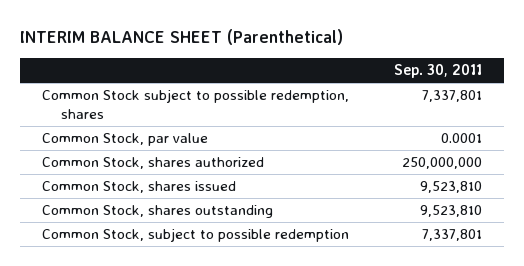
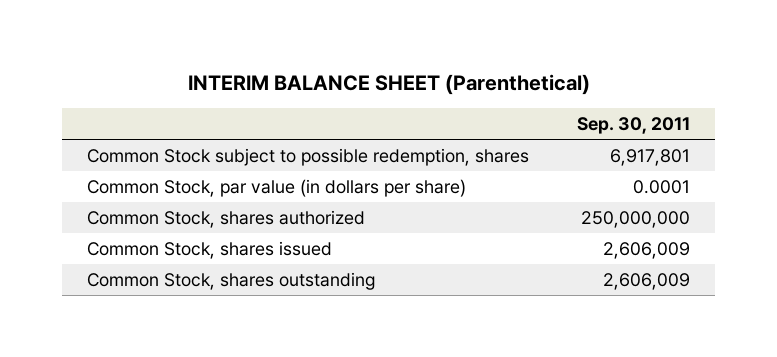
[422,89,483,102] 7,337,801 -> [610,148,691,166] 6,917,801
[42,132,209,146] Common Stock, par value -> [86,178,466,197] Common Stock, par value (in dollars per share)
[42,227,350,242] Common Stock, subject to possible redemption -> none
[420,180,483,193] 9,523,810 -> [603,241,691,259] 2,606,009
[420,204,483,217] 9,523,810 -> [603,272,691,290] 2,606,009

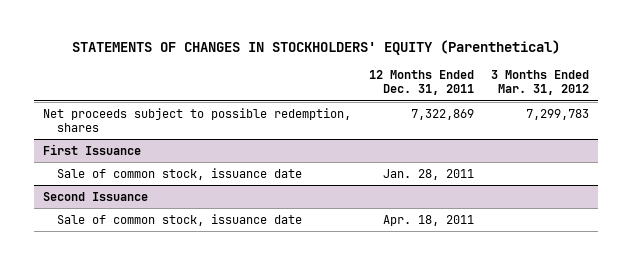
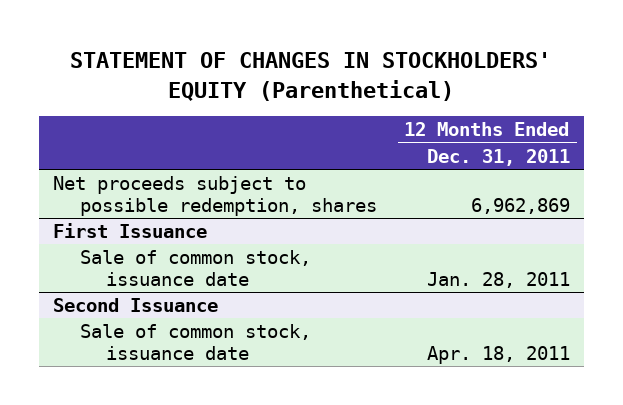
[72,39,561,55] STATEMENTS OF CHANGES IN STOCKHOLDERS' EQUITY (Parenthetical) -> [70,52,552,101] STATEMENT OF CHANGES IN STOCKHOLDERS' EQUITY (Parenthetical)
[491,69,590,96] 3 Months Ended Mar. 31, 2012 -> none
[410,108,474,120] 7,322,869 -> [470,197,570,214] 6,962,869

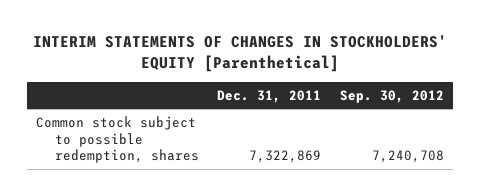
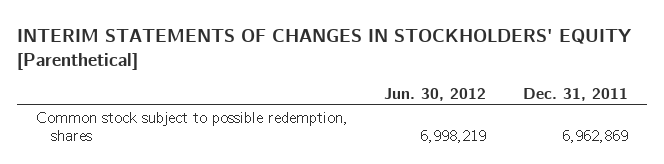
[340,89,445,103] Sep. 30, 2012 -> none
none -> [384,87,487,101] Jun. 30, 2012
[249,150,322,164] 7,322,869 -> [562,130,629,144] 6,962,869

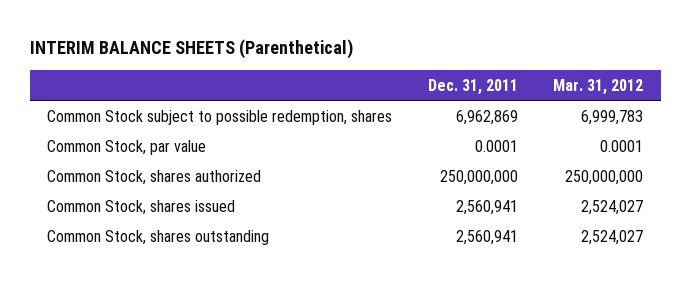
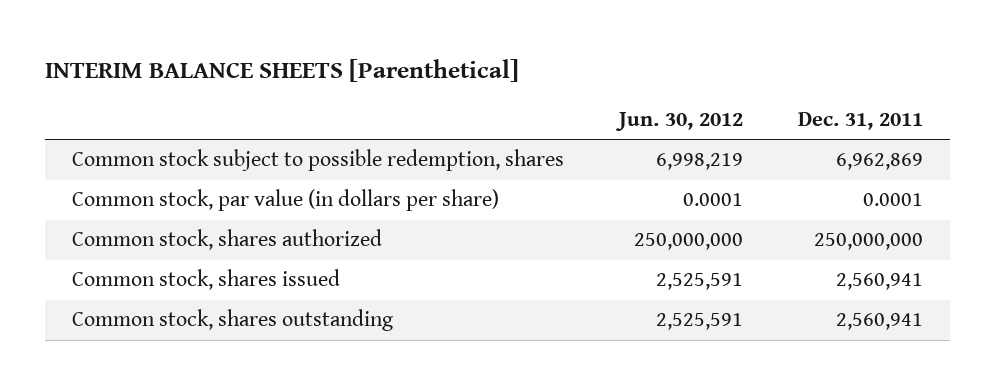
[29,39,353,60] INTERIM BALANCE SHEETS (Parenthetical) -> [45,59,520,83] INTERIM BALANCE SHEETS [Parenthetical]
[553,78,644,95] Mar. 31, 2012 -> none
none -> [615,111,744,131] Jun. 30, 2012
[47,109,393,125] Common Stock subject to possible redemption, shares -> [72,149,565,172] Common stock subject to possible redemption, shares
[47,139,207,155] Common Stock, par value -> [72,189,500,212] Common stock, par value (in dollars per share)
[47,169,262,185] Common Stock, shares authorized -> [72,229,383,251] Common stock, shares authorized
[47,199,236,215] Common Stock, shares issued -> [72,269,341,291] Common stock, shares issued
[47,229,270,245] Common Stock, shares outstanding -> [72,309,394,332] Common stock, shares outstanding

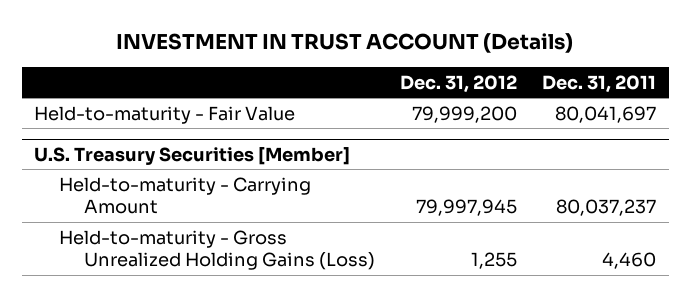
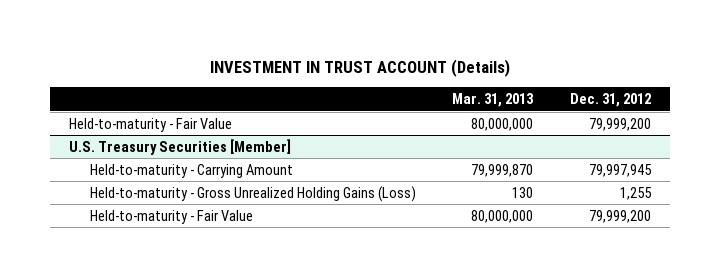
[542,74,657,93] Dec. 31, 2011 -> none
none -> [452,93,535,108] Mar. 31, 2013
none -> [89,209,253,224] Held-to-maturity - Fair Value

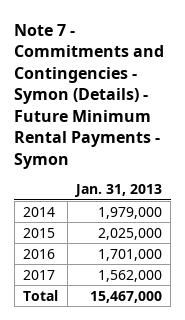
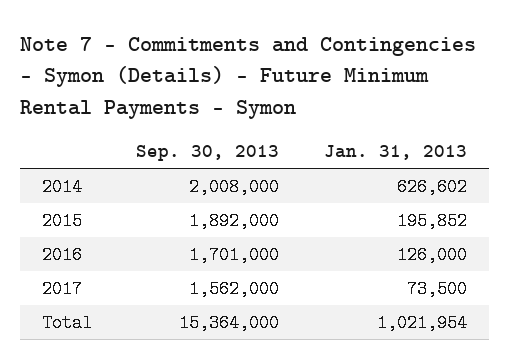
none -> [136,145,280,162] Sep. 30, 2013
[98,206,163,219] 1,979,000 -> [396,178,467,197] 626,602
[98,227,163,240] 2,025,000 -> [396,212,467,231] 195,852
[98,248,163,261] 1,701,000 -> [396,246,467,265] 126,000
[98,269,163,282] 1,562,000 -> [406,280,467,299] 73,500
[90,290,163,303] 15,467,000 -> [376,314,467,333] 1,021,954

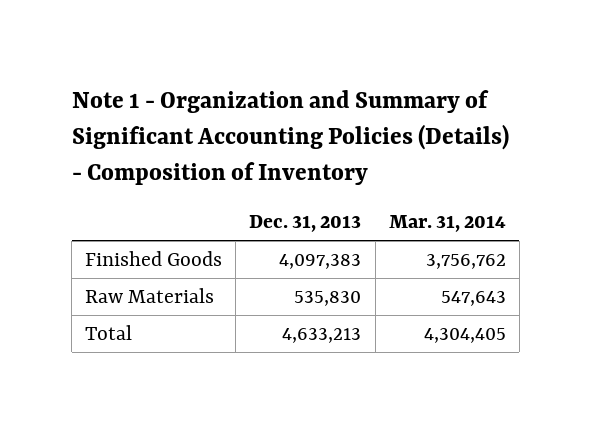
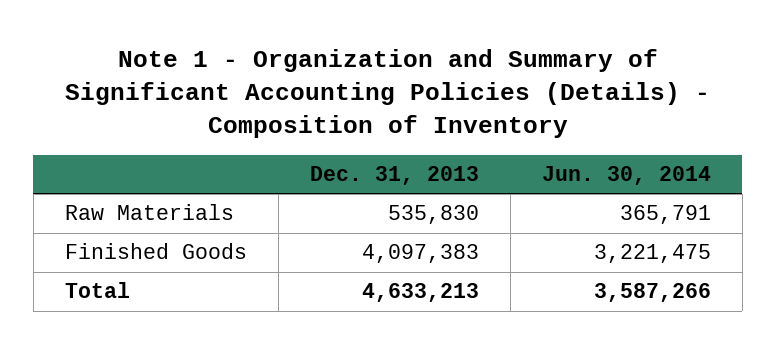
[388,215,506,233] Mar. 31, 2014 -> none
none -> [541,166,711,186] Jun. 30, 2014
[85,251,223,267] Finished Goods -> [64,243,247,260] Finished Goods

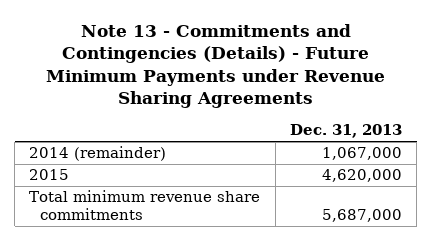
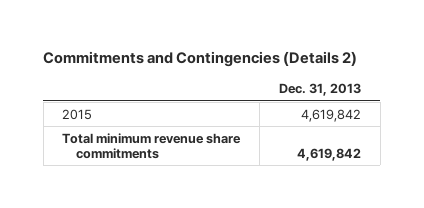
[45,23,385,109] Note 13 - Commitments and Contingencies (Details) - Future Minimum Payments under Revenue Sharing Agreements -> [43,51,358,68] Commitments and Contingencies (Details 2)
[29,146,167,162] 2014 (remainder) -> none
[321,169,402,183] 4,620,000 -> [301,108,362,122] 4,619,842
[321,208,402,222] 5,687,000 -> [297,147,362,161] 4,619,842

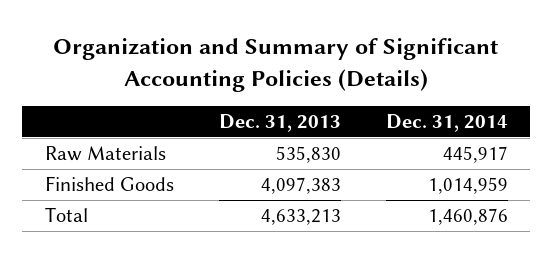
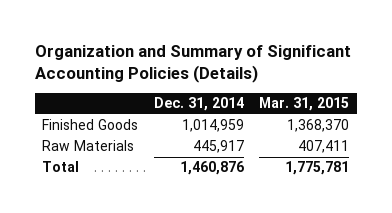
[218,114,341,133] Dec. 31, 2013 -> none
none -> [259,97,350,112] Mar. 31, 2015
[44,146,166,162] Raw Materials -> [42,140,135,152] Raw Materials

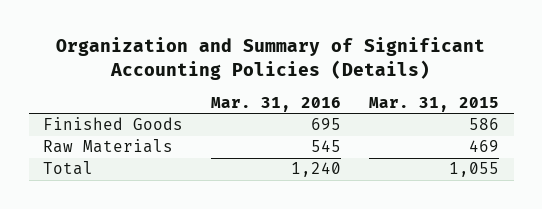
[153,97,244,112] Dec. 31, 2014 -> none
none -> [211,96,342,112] Mar. 31, 2016
[287,119,350,133] 1,368,370 -> [469,118,500,131] 586
[298,140,350,154] 407,411 -> [469,140,500,153] 469
[285,161,350,176] 1,775,781 -> [449,162,500,178] 1,055

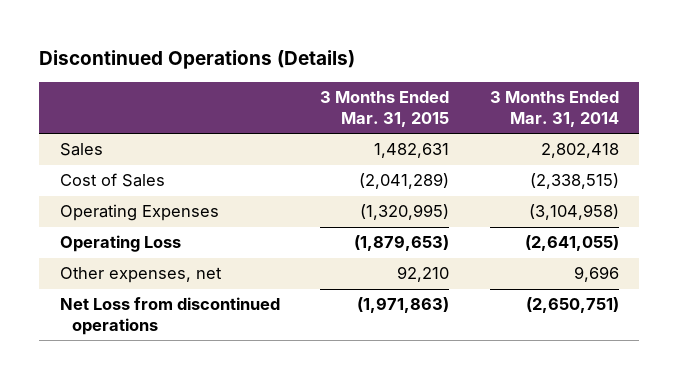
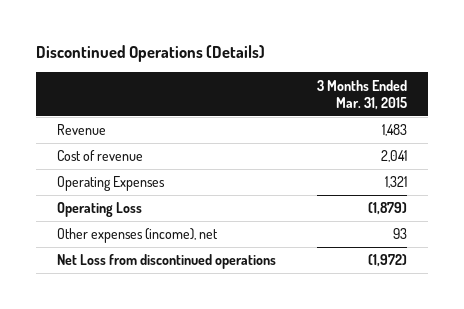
[490,91,620,128] 3 Months Ended Mar. 31, 2014 -> none
[59,143,103,157] Sales -> none
none -> [56,124,106,136] Revenue
[59,173,165,188] Cost of Sales -> [56,150,143,162] Cost of revenue
[359,173,450,190] (2,041,289) -> [381,150,408,163] 2,041
[360,204,450,221] (1,320,995) -> [385,176,408,189] 1,321
[354,235,450,252] (1,879,653) -> [368,202,408,216] (1,879)
[59,267,222,284] Other expenses, net -> [56,228,218,244] Other expenses (income), net
[397,266,450,283] 92,210 -> [393,228,408,240] 93
[357,297,450,314] (1,971,863) -> [368,254,408,268] (1,972)

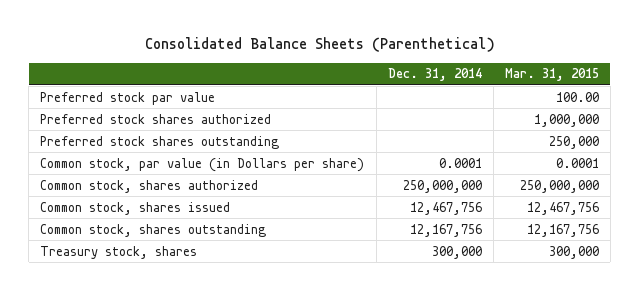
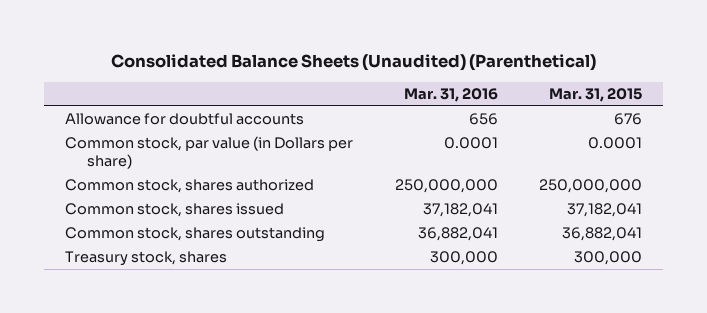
[144,37,495,53] Consolidated Balance Sheets (Parenthetical) -> [110,53,596,71] Consolidated Balance Sheets (Unaudited) (Parenthetical)
[387,68,482,82] Dec. 31, 2014 -> none
none -> [403,87,498,102] Mar. 31, 2016
[40,91,216,105] Preferred stock par value -> none
[40,113,272,124] Preferred stock shares authorized -> none
[40,135,280,149] Preferred stock shares outstanding -> none
none -> [65,113,305,126] Allowance for doubtful accounts
[526,201,599,215] 12,467,756 -> [567,203,643,218] 37,182,041
[526,223,599,237] 12,167,756 -> [562,227,643,242] 36,882,041

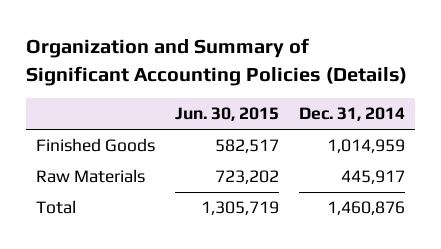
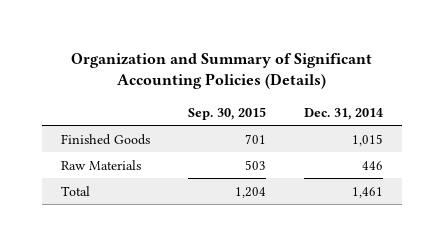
[175,107,280,122] Jun. 30, 2015 -> none
none -> [187,106,266,120] Sep. 30, 2015
[327,139,406,154] 1,014,959 -> [351,133,383,146] 1,015
[341,170,406,185] 445,917 -> [361,160,383,170] 446
[327,201,406,216] 1,460,876 -> [351,186,383,198] 1,461

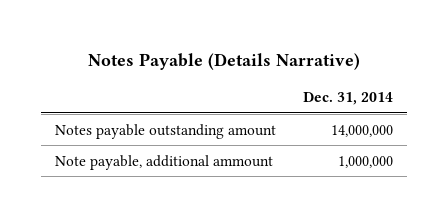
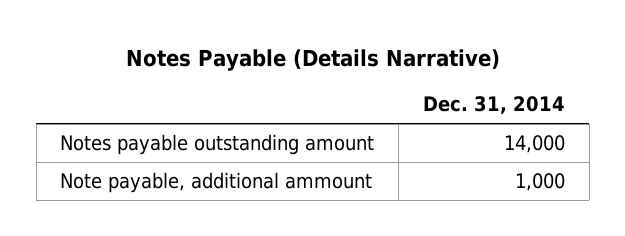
[331,124,394,137] 14,000,000 -> [503,135,565,154] 14,000
[338,155,394,168] 1,000,000 -> [514,173,565,192] 1,000

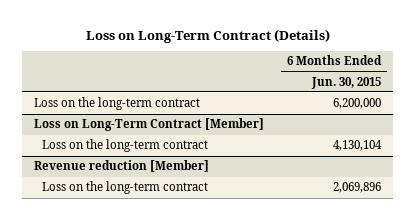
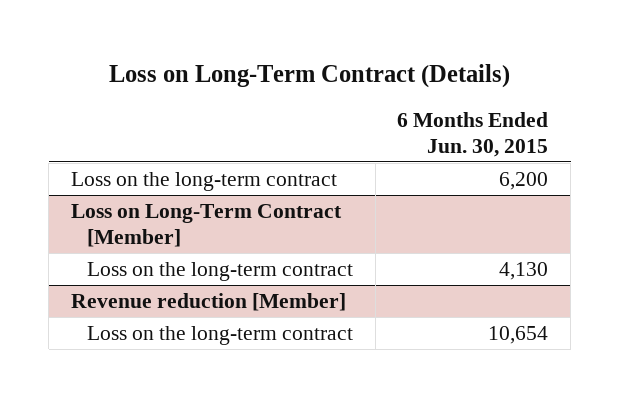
[333,98,382,110] 6,200,000 -> [499,171,549,190] 6,200
[333,140,383,152] 4,130,104 -> [499,261,549,280] 4,130
[333,182,382,194] 2,069,896 -> [488,325,549,344] 10,654

